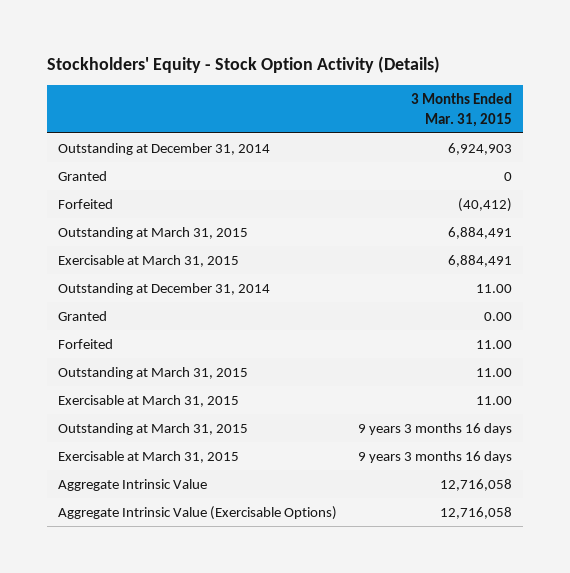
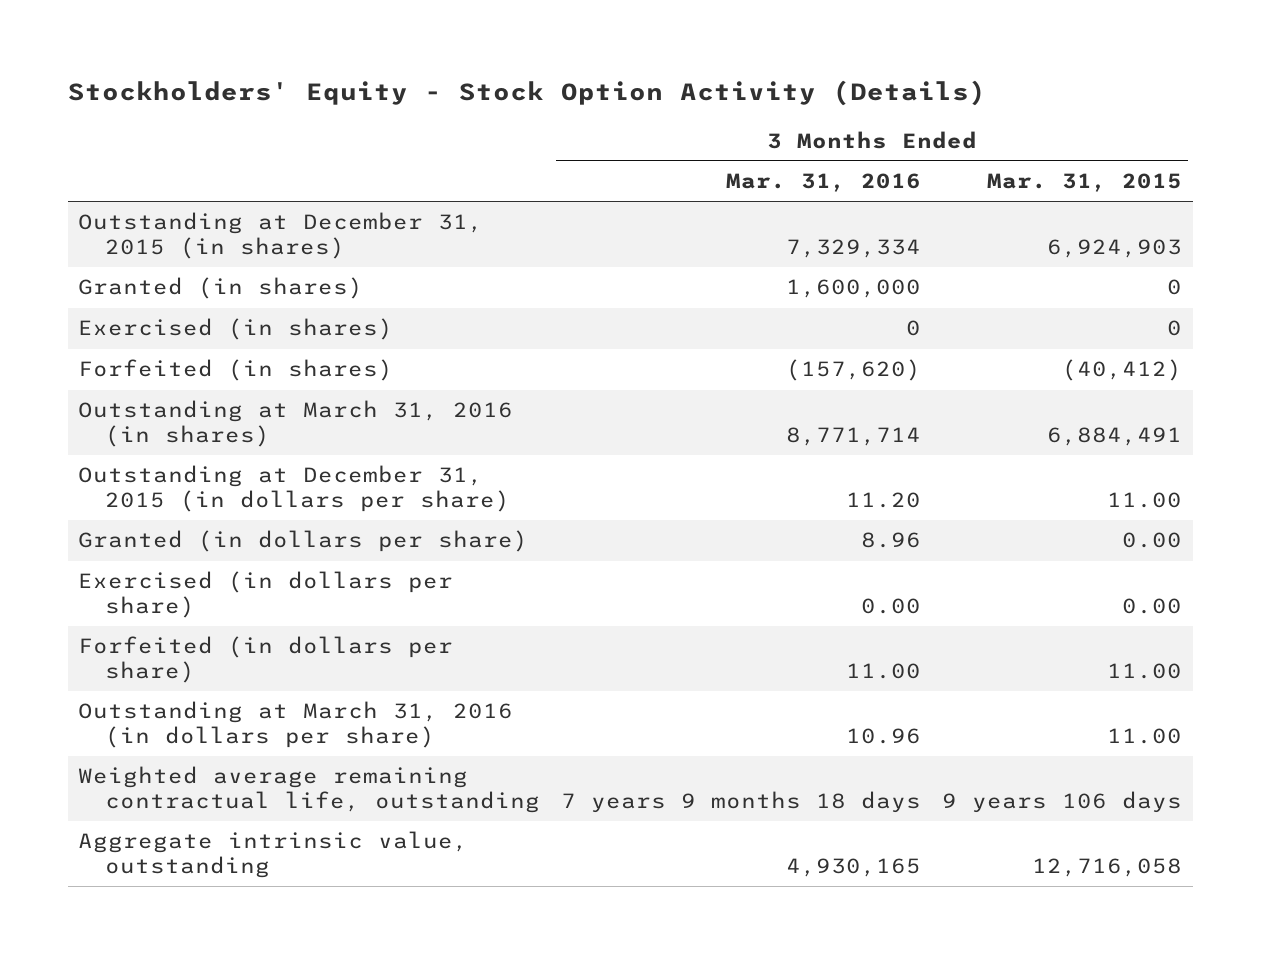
none -> [726,173,922,193] Mar. 31, 2016
[57,254,239,267] Exercisable at March 31, 2015 -> none
[57,394,239,407] Exercisable at March 31, 2015 -> none
[57,422,248,435] Outstanding at March 31, 2015 -> none
[57,450,239,463] Exercisable at March 31, 2015 -> none
[57,505,337,520] Aggregate Intrinsic Value (Exercisable Options) -> none
[57,142,270,155] Outstanding at December 31, 2014 -> [78,212,484,260] Outstanding at December 31, 2015 (in shares)
[57,170,107,181] Granted -> [78,277,364,300] Granted (in shares)
none -> [78,318,394,341] Exercised (in shares)
[57,198,113,209] Forfeited -> [78,359,394,382] Forfeited (in shares)
[57,226,248,239] Outstanding at March 31, 2015 -> [78,400,514,448] Outstanding at March 31, 2016 (in shares)
[57,282,270,295] Outstanding at December 31, 2014 -> [78,465,510,513] Outstanding at December 31, 2015 (in dollars per share)
[57,310,107,321] Granted -> [78,530,529,553] Granted (in dollars per share)
none -> [78,571,454,619] Exercised (in dollars per share)
[57,338,113,349] Forfeited -> [78,636,454,684] Forfeited (in dollars per share)
[57,366,248,379] Outstanding at March 31, 2015 -> [78,701,514,749] Outstanding at March 31, 2016 (in dollars per share)
none -> [78,766,540,814] Weighted average remaining contractual life, outstanding
[57,478,207,491] Aggregate Intrinsic Value -> [78,831,469,879] Aggregate intrinsic value, outstanding

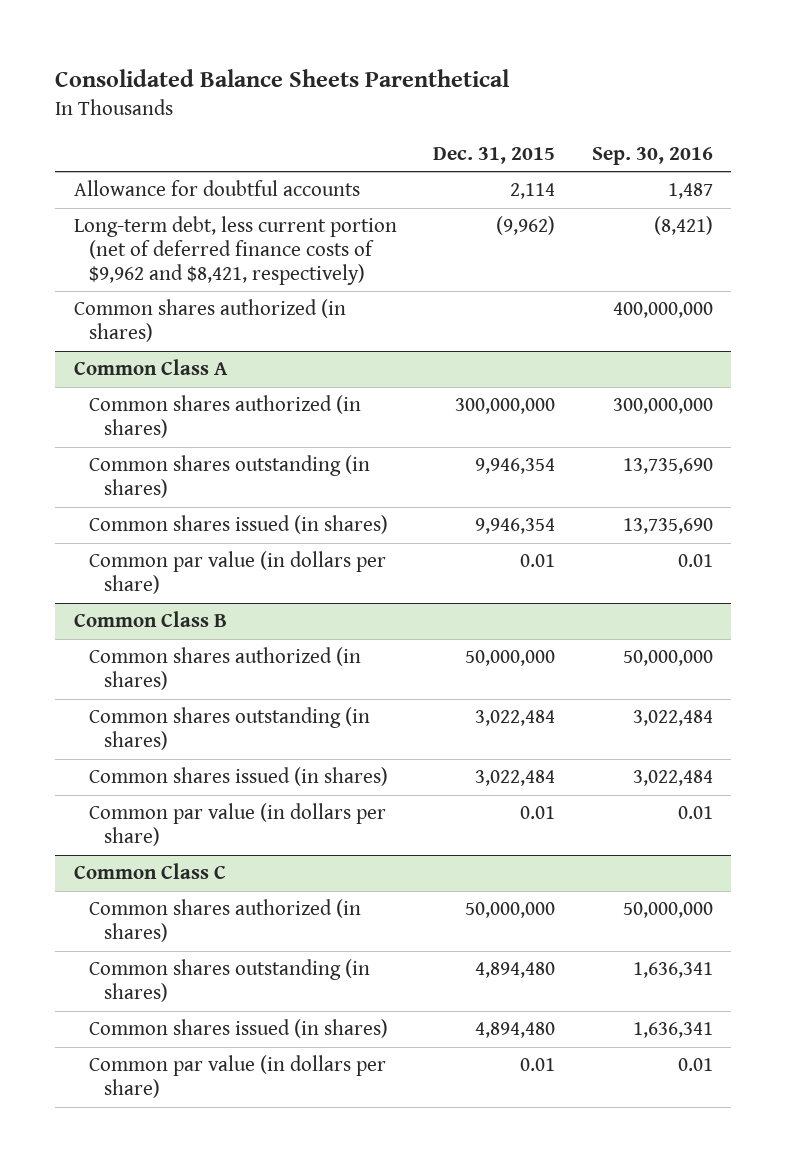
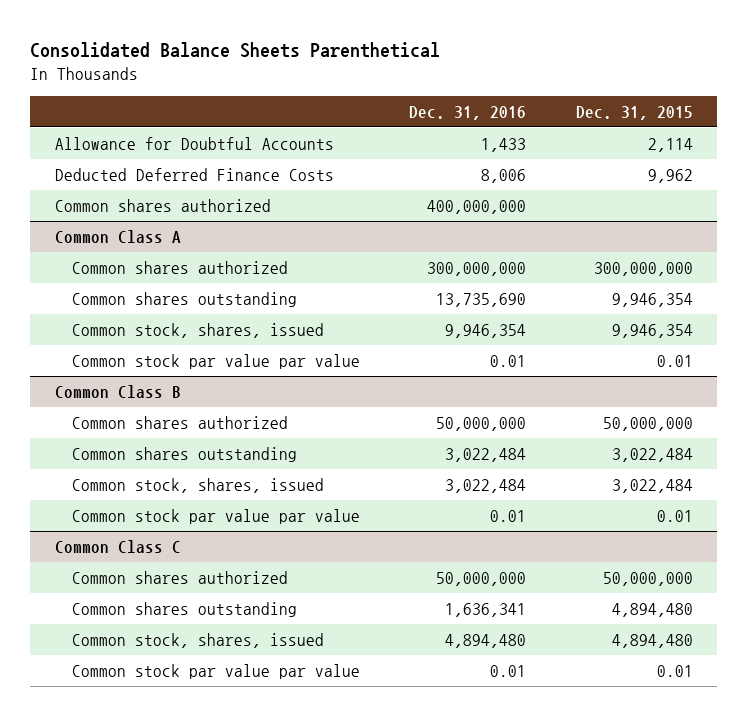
[591,146,713,165] Sep. 30, 2016 -> none
none -> [409,105,527,120] Dec. 31, 2016
[73,216,397,286] Long-term debt, less current portion (net of deferred finance costs of $9,962 and $8,421, respectively) -> none
[73,180,360,197] Allowance for doubtful accounts -> [54,136,334,150] Allowance for Doubtful Accounts
none -> [54,167,334,181] Deducted Deferred Finance Costs
[73,299,346,343] Common shares authorized (in shares) -> [54,198,271,212] Common shares authorized
[88,395,361,439] Common shares authorized (in shares) -> [72,260,289,274] Common shares authorized
[88,455,370,499] Common shares outstanding (in shares) -> [72,291,298,307] Common shares outstanding
[88,515,388,535] Common shares issued (in shares) -> [72,322,325,338] Common stock, shares, issued
[88,551,386,595] Common par value (in dollars per share) -> [72,353,361,369] Common stock par value par value
[88,647,361,691] Common shares authorized (in shares) -> [72,415,289,429] Common shares authorized
[88,707,370,751] Common shares outstanding (in shares) -> [72,446,298,462] Common shares outstanding
[88,767,388,787] Common shares issued (in shares) -> [72,477,325,493] Common stock, shares, issued
[88,803,386,847] Common par value (in dollars per share) -> [72,508,361,524] Common stock par value par value
[88,899,361,943] Common shares authorized (in shares) -> [72,570,289,584] Common shares authorized
[88,959,370,1003] Common shares outstanding (in shares) -> [72,601,298,617] Common shares outstanding
[88,1019,388,1039] Common shares issued (in shares) -> [72,632,325,648] Common stock, shares, issued
[88,1055,386,1099] Common par value (in dollars per share) -> [72,663,361,679] Common stock par value par value

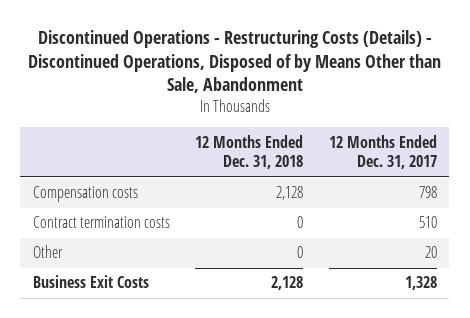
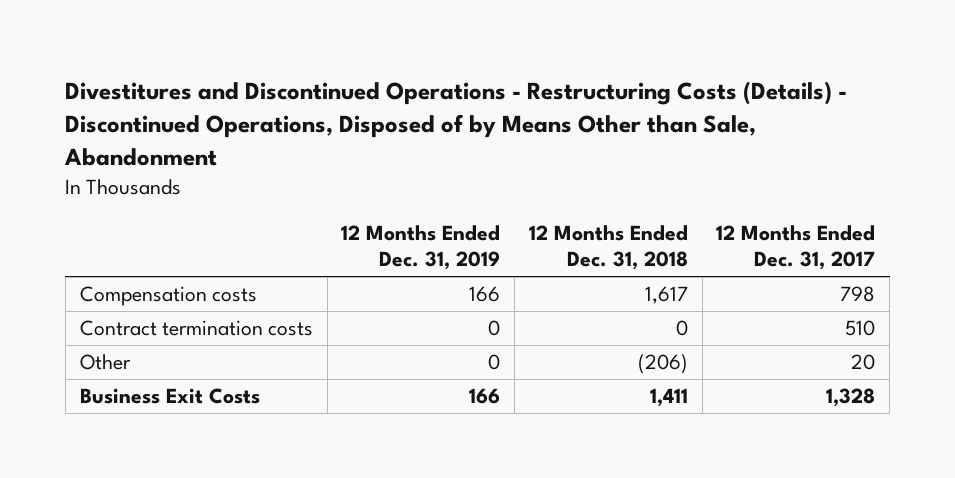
[27,30,441,94] Discontinued Operations - Restructuring Costs (Details) - Discontinued Operations, Disposed of by Means Other than Sale, Abandonment -> [64,80,848,167] Divestitures and Discontinued Operations - Restructuring Costs (Details) - Discontinued Operations, Disposed of by Means Other than Sale, Abandonment
none -> [341,224,501,271] 12 Months Ended Dec. 31, 2019
[276,186,304,201] 2,128 -> [644,286,688,305] 1,617
[297,246,304,259] 0 -> [637,354,688,375] (206)
[271,276,304,291] 2,128 -> [649,388,688,408] 1,411

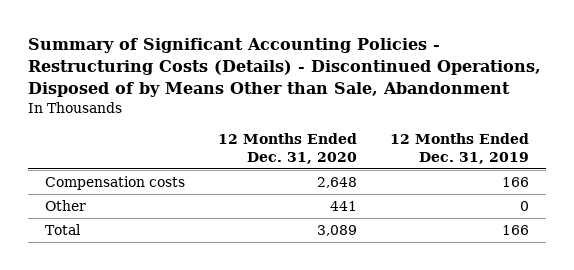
[64,80,848,167] Divestitures and Discontinued Operations - Restructuring Costs (Details) - Discontinued Operations, Disposed of by Means Other than Sale, Abandonment -> [28,38,542,97] Summary of Significant Accounting Policies - Restructuring Costs (Details) - Discontinued Operations, Disposed of by Means Other than Sale, Abandonment
[528,224,688,271] 12 Months Ended Dec. 31, 2018 -> none
[716,224,876,271] 12 Months Ended Dec. 31, 2017 -> none
none -> [218,133,358,164] 12 Months Ended Dec. 31, 2020
[79,320,313,337] Contract termination costs -> none
[79,388,260,405] Business Exit Costs -> [44,224,81,236] Total

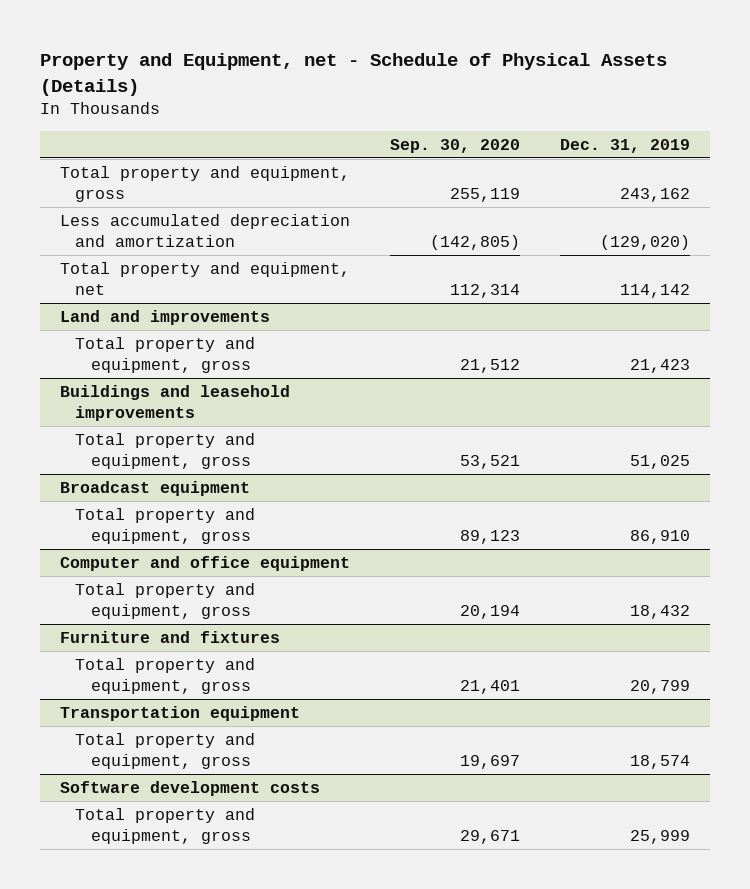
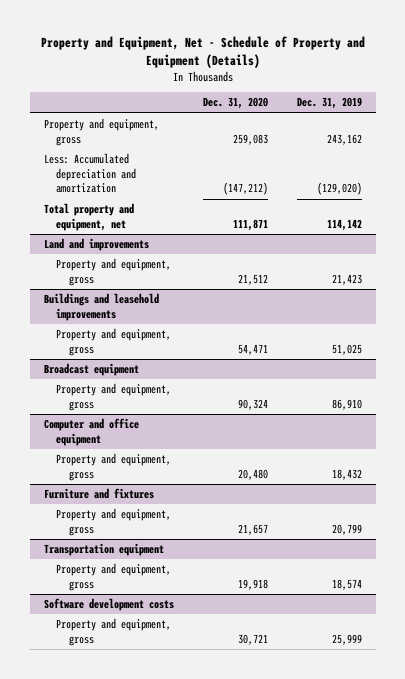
[39,52,667,96] Property and Equipment, net - Schedule of Physical Assets (Details) -> [40,36,365,69] Property and Equipment, Net - Schedule of Property and Equipment (Details)
[389,138,520,153] Sep. 30, 2020 -> none
none -> [202,97,268,110] Dec. 31, 2020
[59,165,350,202] Total property and equipment, gross -> [43,118,159,146] Property and equipment, gross
[59,213,350,247] Less accumulated depreciation and amortization -> [43,153,137,194] Less: Accumulated depreciation and amortization
[75,336,256,373] Total property and equipment, gross -> [56,258,172,286] Property and equipment, gross
[75,432,256,469] Total property and equipment, gross -> [56,328,172,356] Property and equipment, gross
[75,507,256,544] Total property and equipment, gross -> [56,383,172,411] Property and equipment, gross
[75,582,256,619] Total property and equipment, gross -> [56,453,172,481] Property and equipment, gross
[75,657,256,694] Total property and equipment, gross -> [56,508,172,536] Property and equipment, gross
[75,732,256,769] Total property and equipment, gross -> [56,563,172,591] Property and equipment, gross
[75,807,256,844] Total property and equipment, gross -> [56,618,172,646] Property and equipment, gross

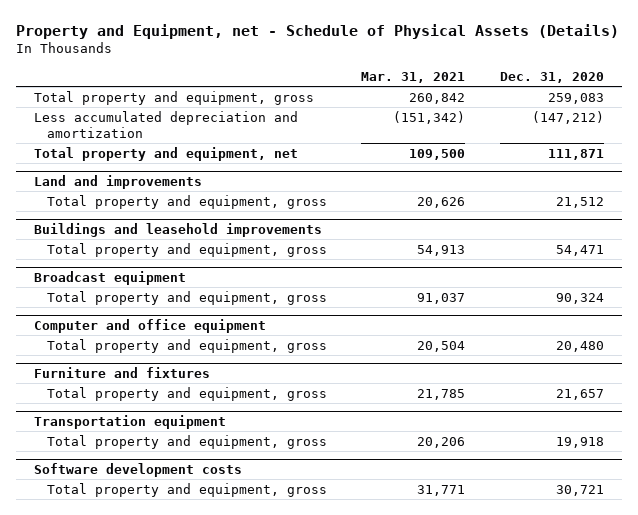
[40,36,365,69] Property and Equipment, Net - Schedule of Property and Equipment (Details) -> [16,24,620,40] Property and Equipment, net - Schedule of Physical Assets (Details)
[296,97,362,110] Dec. 31, 2019 -> none
none -> [361,71,466,83] Mar. 31, 2021
[43,118,159,146] Property and equipment, gross -> [33,90,314,105] Total property and equipment, gross
[43,153,137,194] Less: Accumulated depreciation and amortization -> [33,110,298,138] Less accumulated depreciation and amortization
[56,258,172,286] Property and equipment, gross -> [46,194,327,209] Total property and equipment, gross
[56,328,172,356] Property and equipment, gross -> [46,242,327,257] Total property and equipment, gross
[56,383,172,411] Property and equipment, gross -> [46,290,327,305] Total property and equipment, gross
[56,453,172,481] Property and equipment, gross -> [46,338,327,353] Total property and equipment, gross
[56,508,172,536] Property and equipment, gross -> [46,386,327,401] Total property and equipment, gross
[56,563,172,591] Property and equipment, gross -> [46,434,327,449] Total property and equipment, gross
[56,618,172,646] Property and equipment, gross -> [46,482,327,497] Total property and equipment, gross

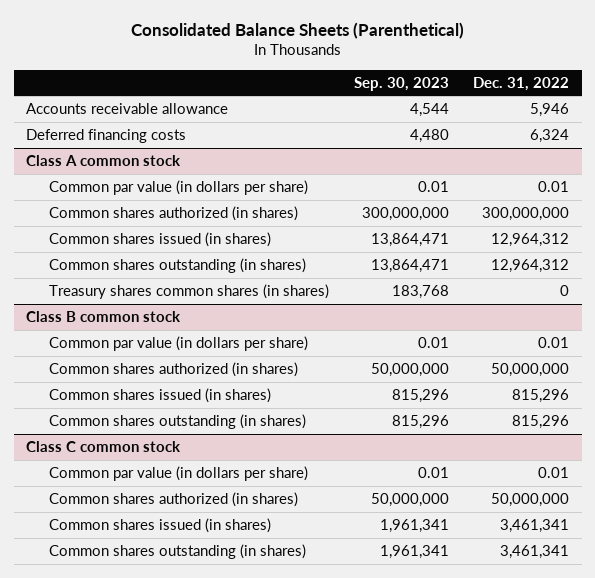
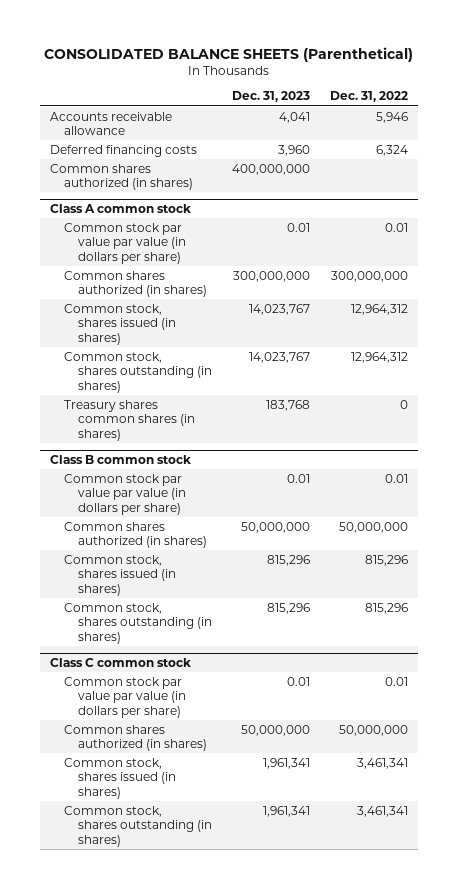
[130,21,464,39] Consolidated Balance Sheets (Parenthetical) -> [43,46,413,62] CONSOLIDATED BALANCE SHEETS (Parenthetical)
[353,76,449,91] Sep. 30, 2023 -> none
none -> [231,91,310,103] Dec. 31, 2023
none -> [50,163,193,191] Common shares authorized (in shares)
[48,180,308,196] Common par value (in dollars per share) -> [63,222,186,264] Common stock par value par value (in dollars per share)
[48,232,271,248] Common shares issued (in shares) -> [63,303,176,345] Common stock, shares issued (in shares)
[48,258,306,274] Common shares outstanding (in shares) -> [63,351,212,393] Common stock, shares outstanding (in shares)
[48,336,308,352] Common par value (in dollars per share) -> [63,473,186,515] Common stock par value par value (in dollars per share)
[48,388,271,404] Common shares issued (in shares) -> [63,554,176,596] Common stock, shares issued (in shares)
[48,414,306,430] Common shares outstanding (in shares) -> [63,602,212,644] Common stock, shares outstanding (in shares)
[48,466,308,482] Common par value (in dollars per share) -> [63,676,186,718] Common stock par value par value (in dollars per share)
[48,518,271,534] Common shares issued (in shares) -> [63,757,176,799] Common stock, shares issued (in shares)
[48,544,306,560] Common shares outstanding (in shares) -> [63,805,212,847] Common stock, shares outstanding (in shares)

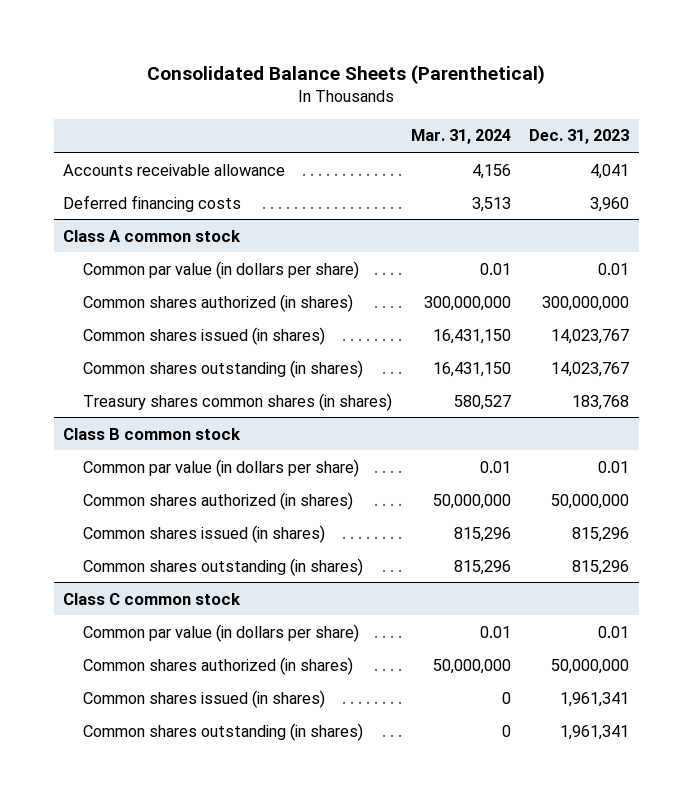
[43,46,413,62] CONSOLIDATED BALANCE SHEETS (Parenthetical) -> [147,64,546,84] Consolidated Balance Sheets (Parenthetical)
[329,91,408,103] Dec. 31, 2022 -> none
none -> [410,129,511,145] Mar. 31, 2024
[50,163,193,191] Common shares authorized (in shares) -> none
[63,222,186,264] Common stock par value par value (in dollars per share) -> [83,260,360,279] Common par value (in dollars per share)
[63,303,176,345] Common stock, shares issued (in shares) -> [83,326,326,345] Common shares issued (in shares)
[63,351,212,393] Common stock, shares outstanding (in shares) -> [83,359,364,378] Common shares outstanding (in shares)
[63,473,186,515] Common stock par value par value (in dollars per share) -> [83,458,360,477] Common par value (in dollars per share)
[63,554,176,596] Common stock, shares issued (in shares) -> [83,524,326,543] Common shares issued (in shares)
[63,602,212,644] Common stock, shares outstanding (in shares) -> [83,557,364,576] Common shares outstanding (in shares)
[63,676,186,718] Common stock par value par value (in dollars per share) -> [83,623,360,642] Common par value (in dollars per share)
[63,757,176,799] Common stock, shares issued (in shares) -> [83,689,326,708] Common shares issued (in shares)
[63,805,212,847] Common stock, shares outstanding (in shares) -> [83,722,364,741] Common shares outstanding (in shares)

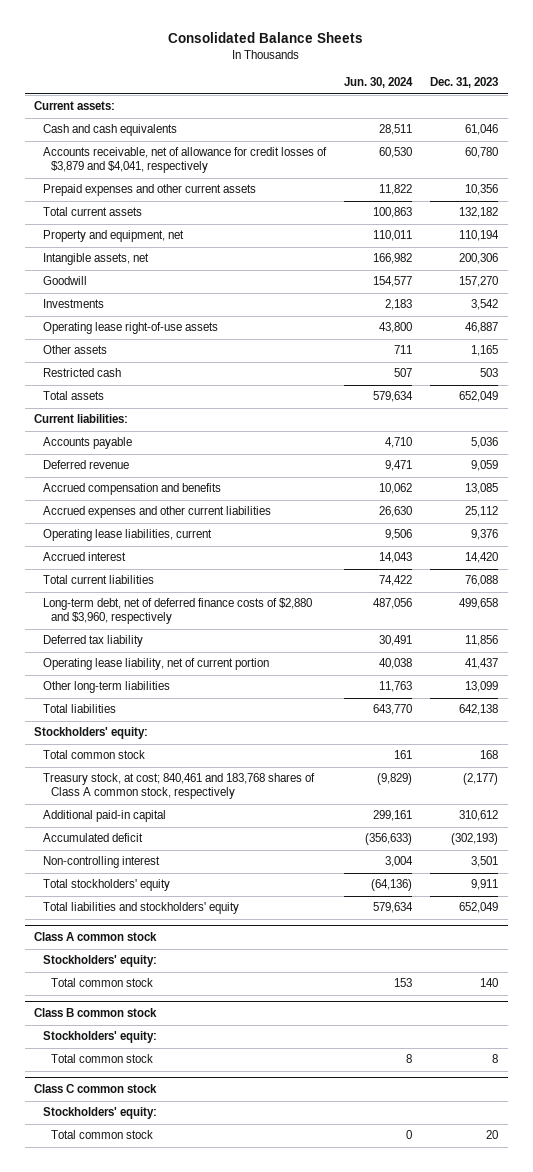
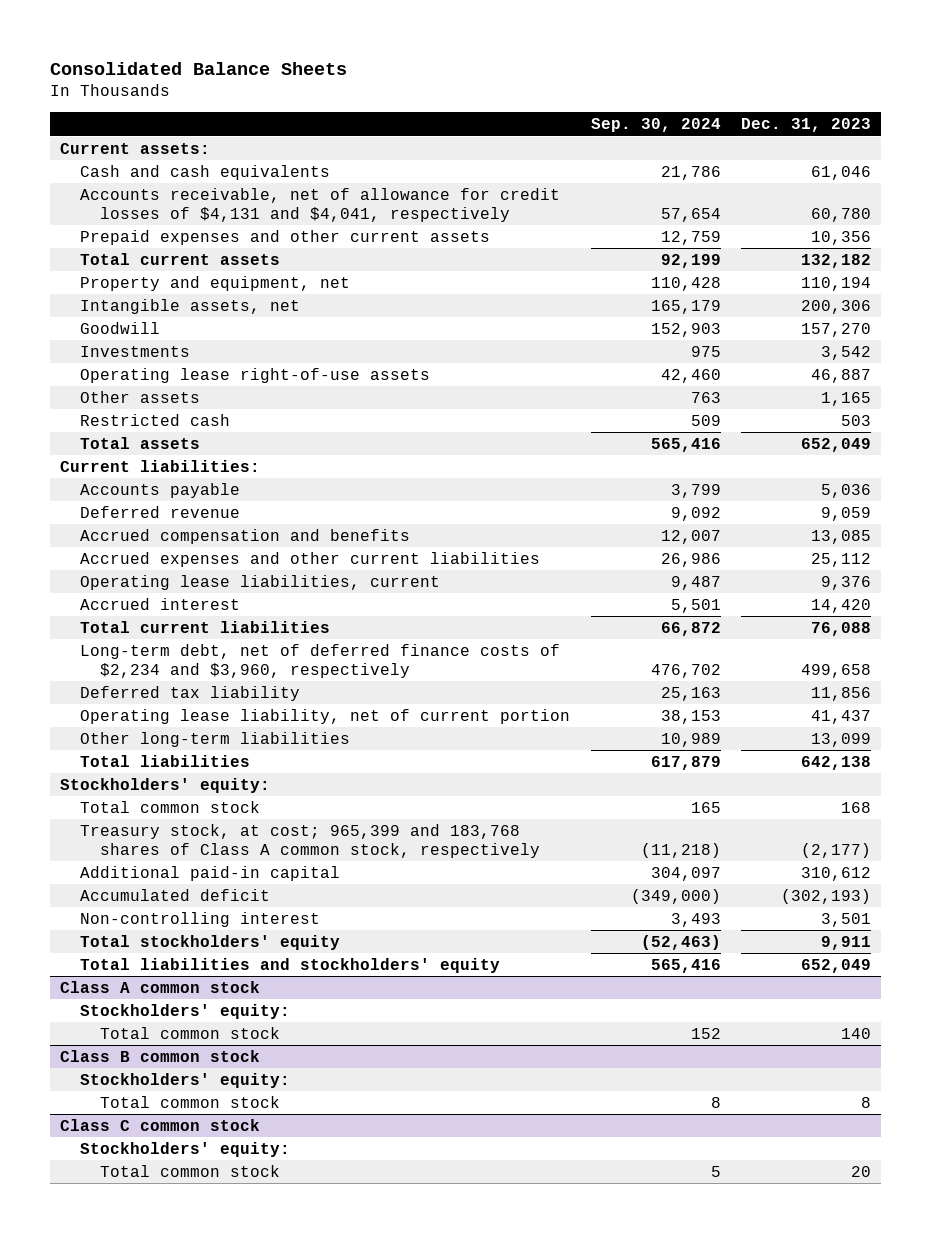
[344,77,414,89] Jun. 30, 2024 -> none
none -> [590,118,721,133] Sep. 30, 2024
[42,147,327,174] Accounts receivable, net of allowance for credit losses of $3,879 and $4,041, respectively -> [80,188,561,222] Accounts receivable, net of allowance for credit losses of $4,131 and $4,041, respectively
[42,598,312,625] Long-term debt, net of deferred finance costs of $2,880 and $3,960, respectively -> [80,644,561,678] Long-term debt, net of deferred finance costs of $2,234 and $3,960, respectively
[42,773,315,800] Treasury stock, at cost; 840,461 and 183,768 shares of Class A common stock, respectively -> [80,824,541,858] Treasury stock, at cost; 965,399 and 183,768 shares of Class A common stock, respectively

